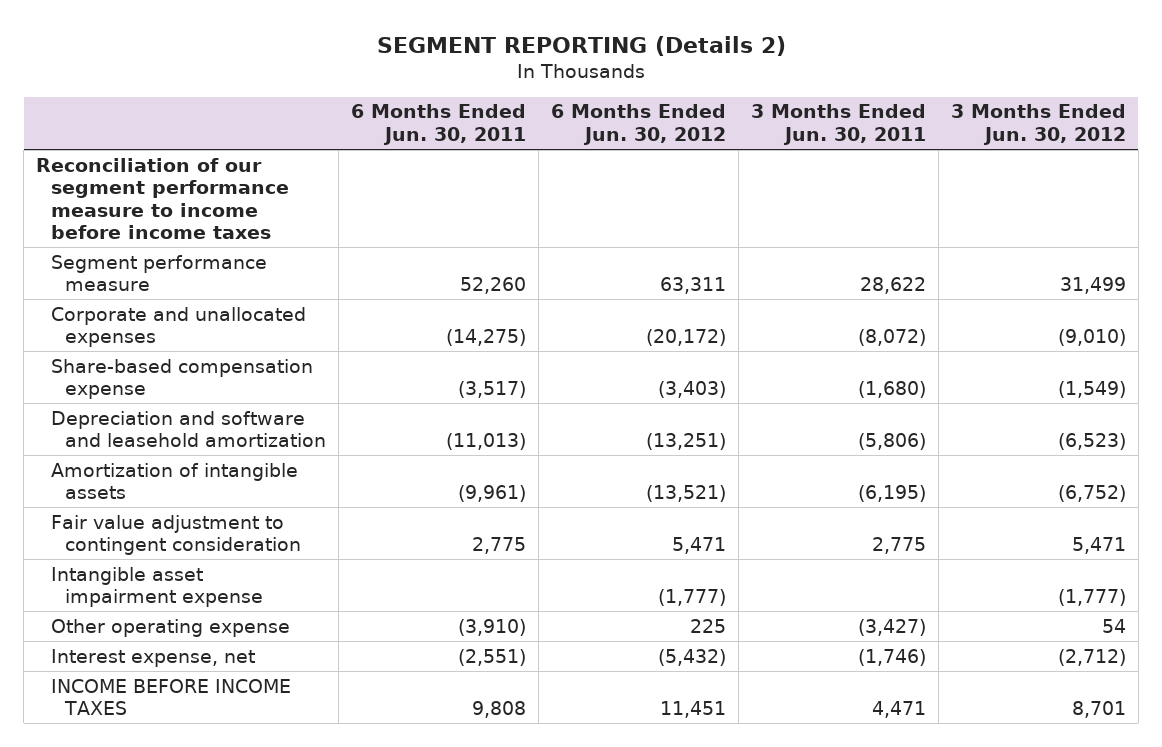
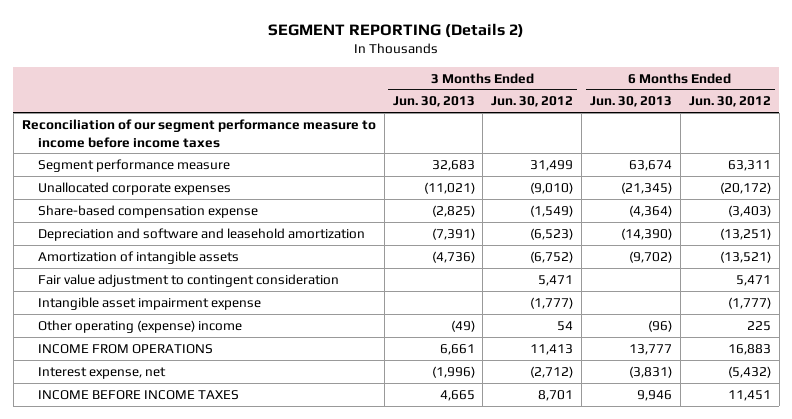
[351,104,527,145] 6 Months Ended Jun. 30, 2011 -> none
[750,104,926,145] 3 Months Ended Jun. 30, 2011 -> none
none -> [392,96,475,108] Jun. 30, 2013
none -> [589,96,672,108] Jun. 30, 2013
[50,306,306,348] Corporate and unallocated expenses -> [38,181,232,195] Unallocated corporate expenses
[50,618,290,637] Other operating expense -> [38,319,243,333] Other operating (expense) income
none -> [38,343,214,354] INCOME FROM OPERATIONS

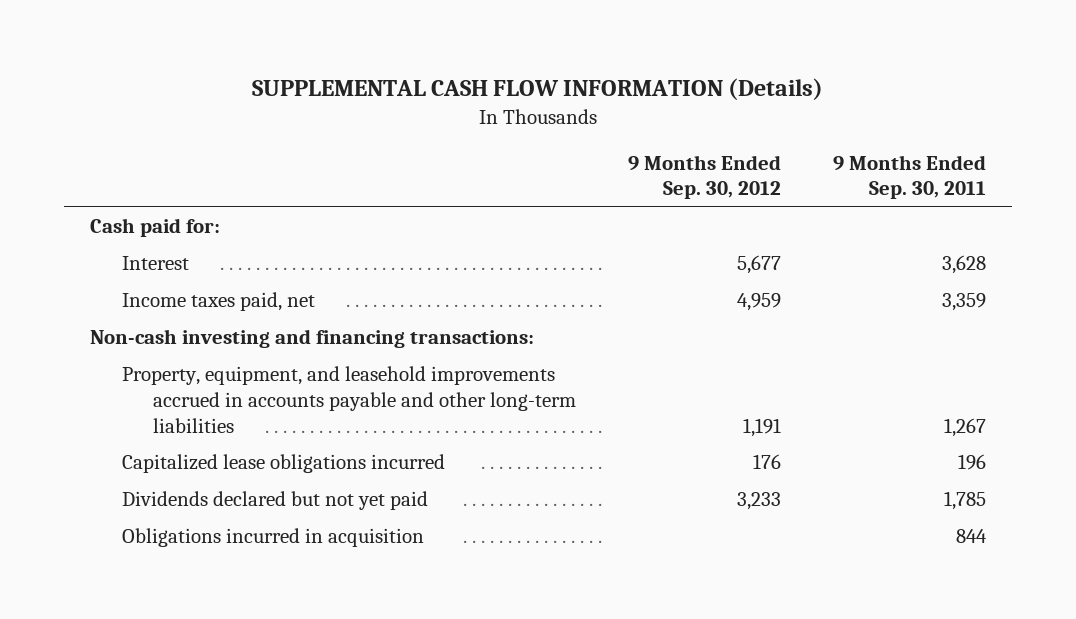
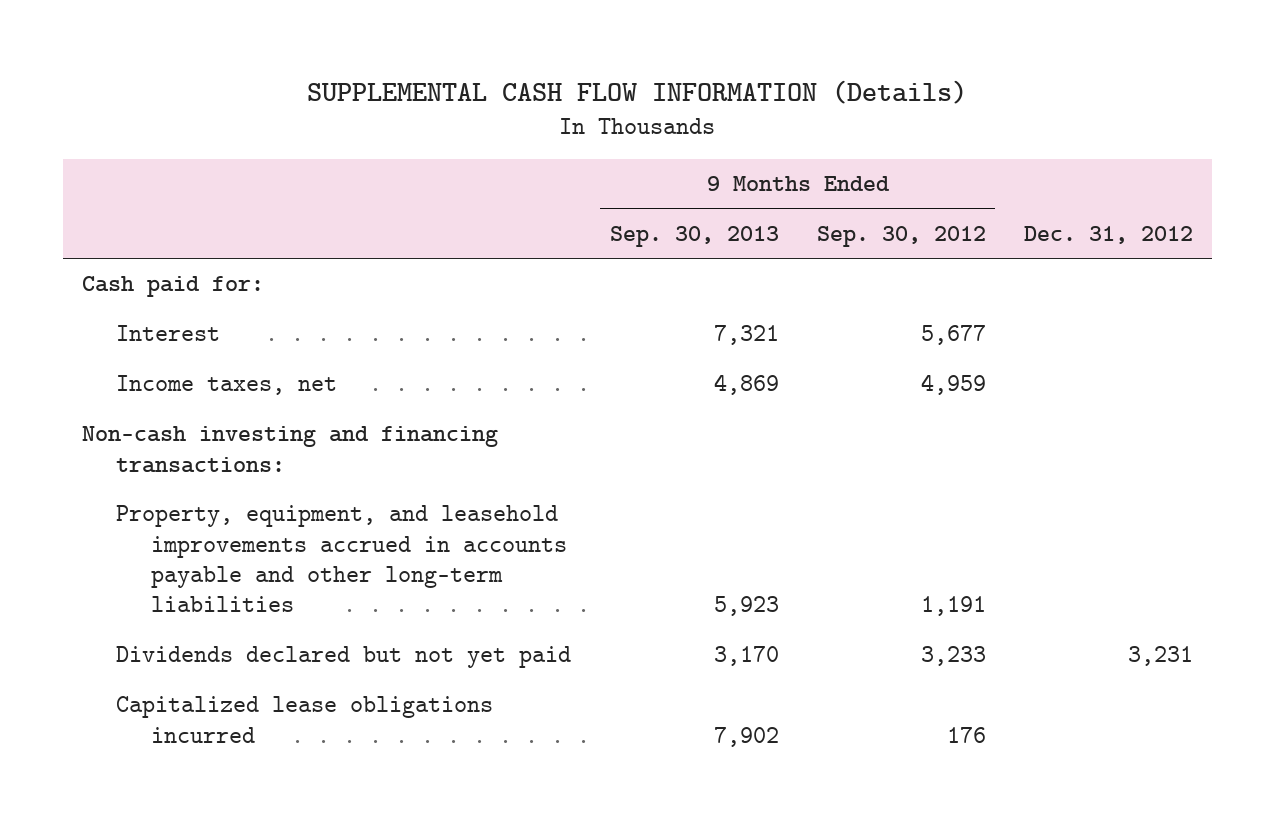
[832,154,986,200] 9 Months Ended Sep. 30, 2011 -> none
none -> [609,226,779,248] Sep. 30, 2013
none -> [1023,226,1193,245] Dec. 31, 2012
[121,292,315,312] Income taxes paid, net -> [116,375,338,396] Income taxes, net
[121,528,424,548] Obligations incurred in acquisition -> none
[121,454,445,474] Capitalized lease obligations incurred -> [116,696,494,743] Capitalized lease obligations incurred

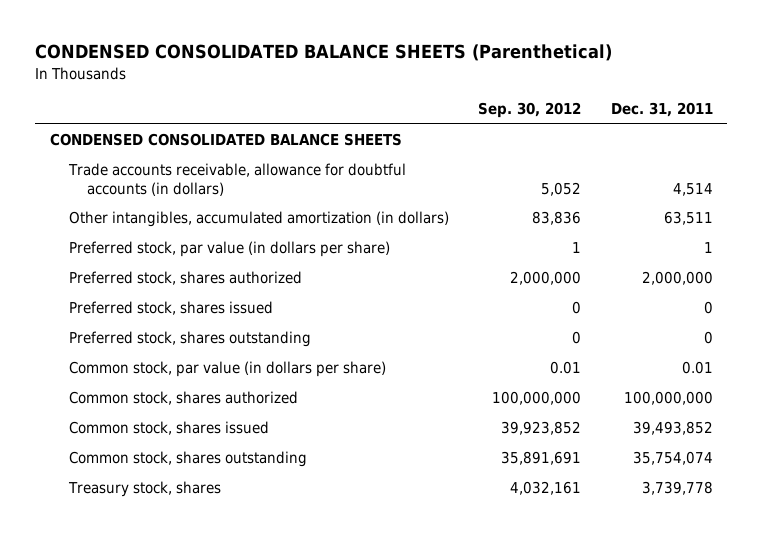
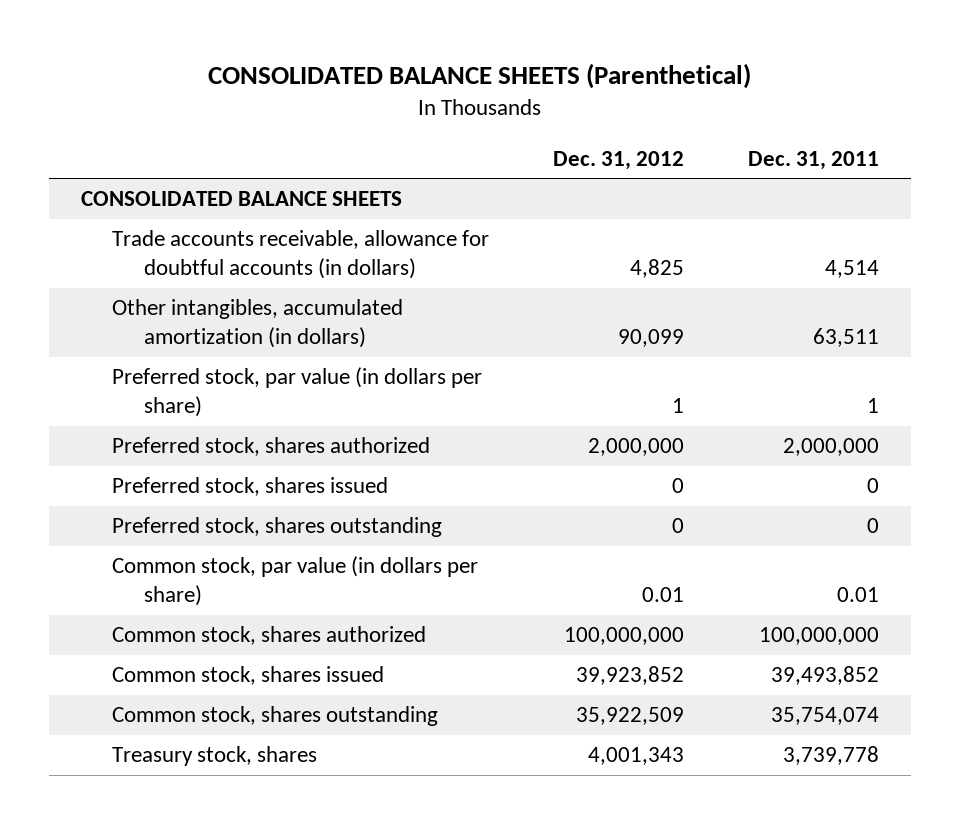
[34,44,612,62] CONDENSED CONSOLIDATED BALANCE SHEETS (Parenthetical) -> [208,63,752,90] CONSOLIDATED BALANCE SHEETS (Parenthetical)
[478,102,582,119] Sep. 30, 2012 -> none
none -> [553,150,685,170] Dec. 31, 2012
[49,133,402,147] CONDENSED CONSOLIDATED BALANCE SHEETS -> [80,191,402,207] CONSOLIDATED BALANCE SHEETS

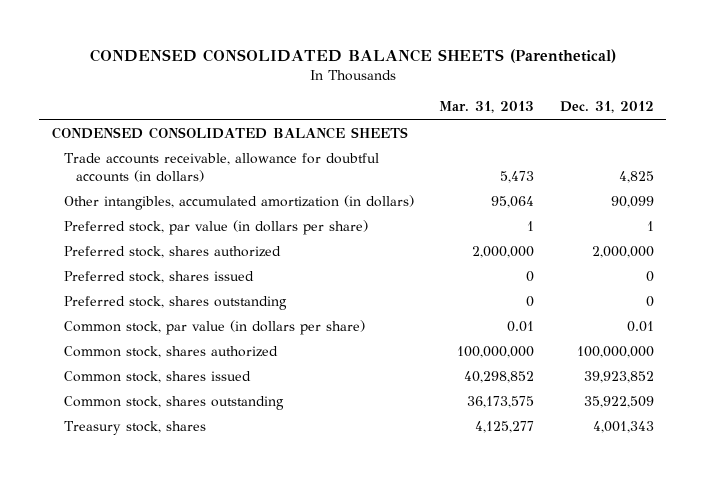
[208,63,752,90] CONSOLIDATED BALANCE SHEETS (Parenthetical) -> [89,48,616,63] CONDENSED CONSOLIDATED BALANCE SHEETS (Parenthetical)
[748,150,880,170] Dec. 31, 2011 -> none
none -> [439,101,535,114] Mar. 31, 2013
[80,191,402,207] CONSOLIDATED BALANCE SHEETS -> [51,126,408,139] CONDENSED CONSOLIDATED BALANCE SHEETS

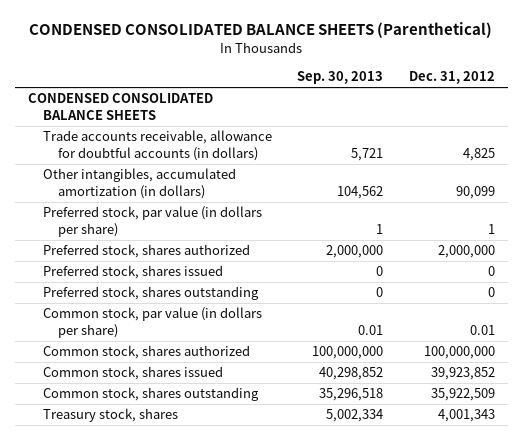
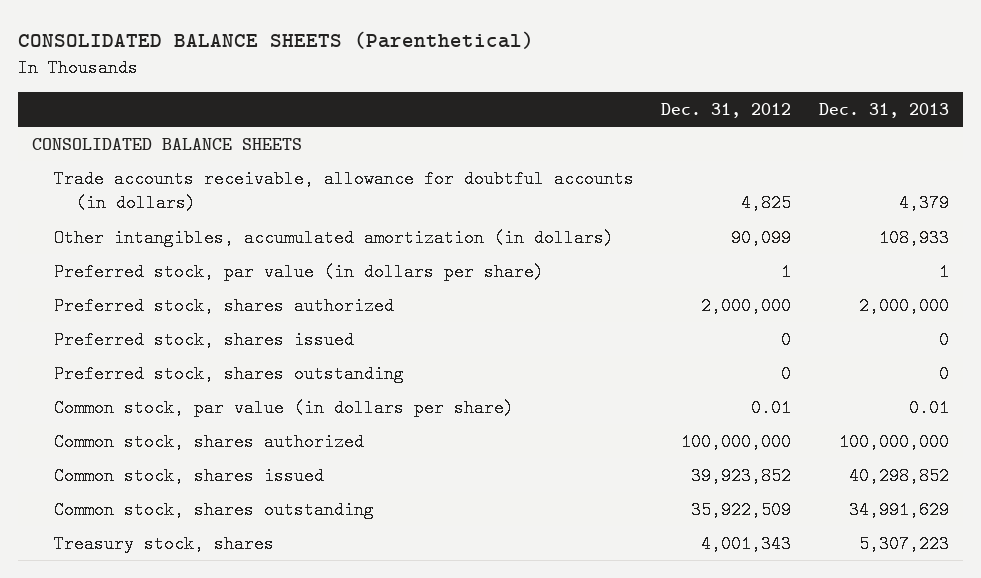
[29,22,493,39] CONDENSED CONSOLIDATED BALANCE SHEETS (Parenthetical) -> [17,31,534,50] CONSOLIDATED BALANCE SHEETS (Parenthetical)
[297,71,384,85] Sep. 30, 2013 -> none
none -> [818,102,949,118] Dec. 31, 2013
[27,93,213,120] CONDENSED CONSOLIDATED BALANCE SHEETS -> [31,137,302,150] CONSOLIDATED BALANCE SHEETS

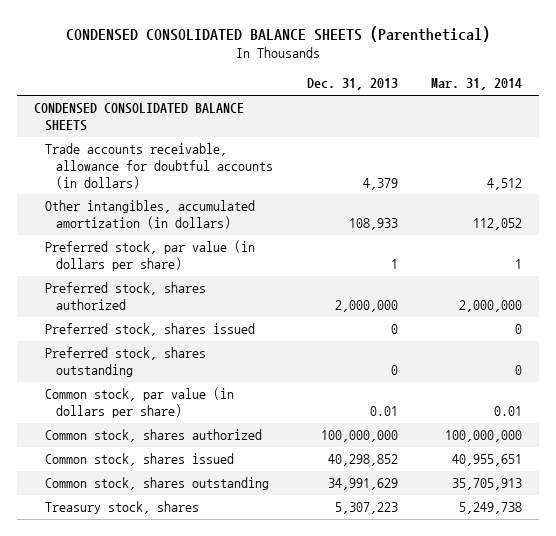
[17,31,534,50] CONSOLIDATED BALANCE SHEETS (Parenthetical) -> [66,25,491,42] CONDENSED CONSOLIDATED BALANCE SHEETS (Parenthetical)
[661,102,792,118] Dec. 31, 2012 -> none
none -> [431,78,523,91] Mar. 31, 2014
[31,137,302,150] CONSOLIDATED BALANCE SHEETS -> [34,103,245,132] CONDENSED CONSOLIDATED BALANCE SHEETS

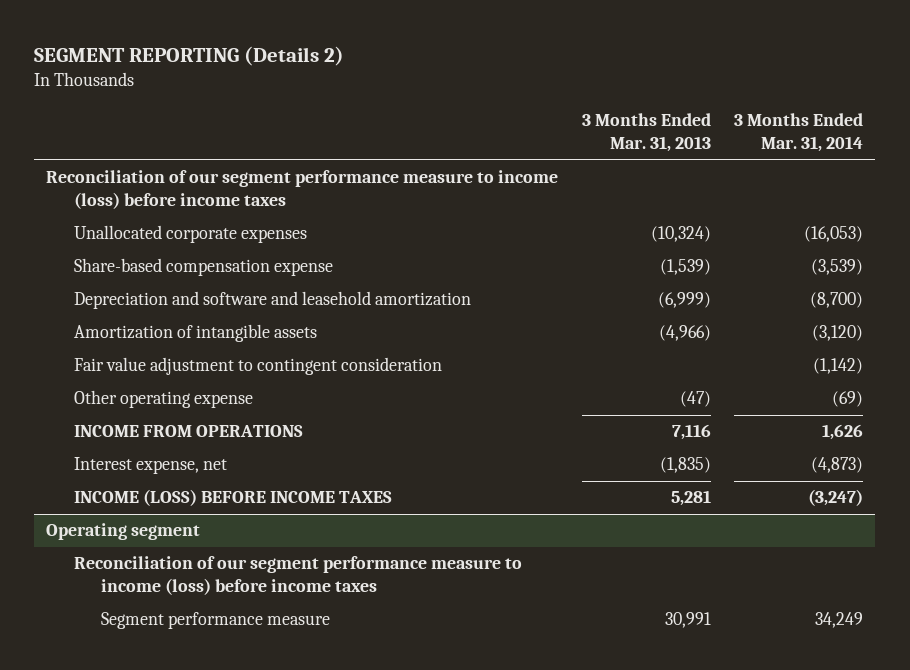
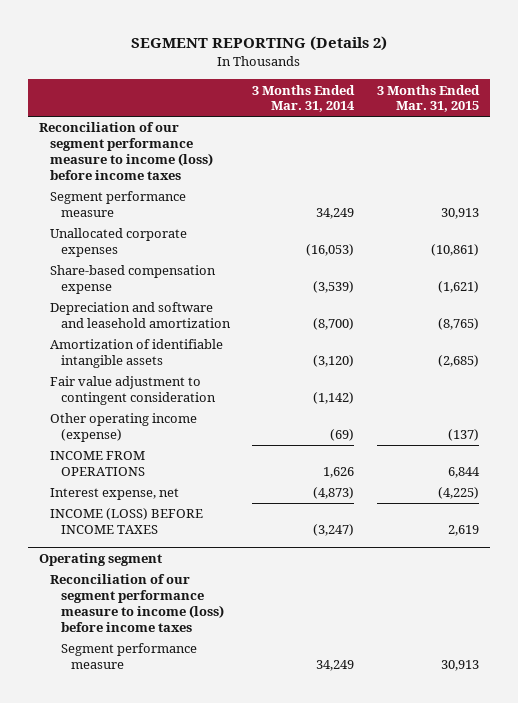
[581,113,711,153] 3 Months Ended Mar. 31, 2013 -> none
none -> [376,84,480,113] 3 Months Ended Mar. 31, 2015
none -> [50,191,187,218] Segment performance measure
[73,324,317,343] Amortization of intangible assets -> [50,339,224,369] Amortization of identifiable intangible assets
[73,390,253,409] Other operating expense -> [50,413,198,443] Other operating income (expense)

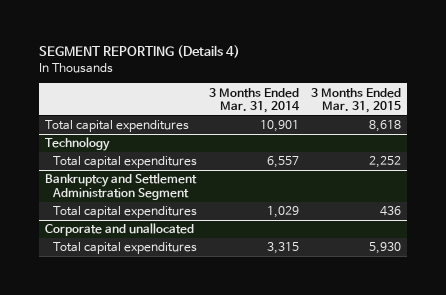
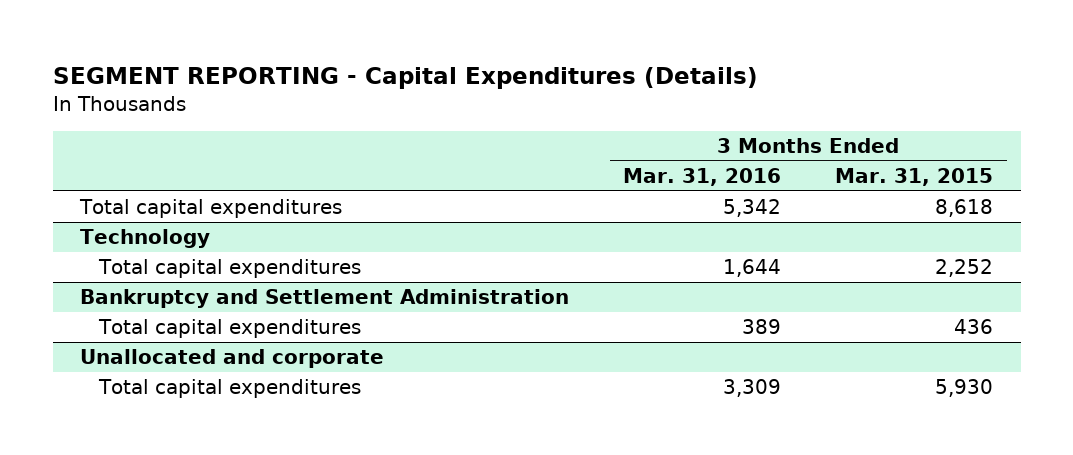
[38,45,240,59] SEGMENT REPORTING (Details 4) -> [52,66,758,89] SEGMENT REPORTING - Capital Expenditures (Details)
[209,87,301,113] 3 Months Ended Mar. 31, 2014 -> none
none -> [623,168,782,187] Mar. 31, 2016
[44,173,197,200] Bankruptcy and Settlement Administration Segment -> [79,289,569,309] Bankruptcy and Settlement Administration
[44,223,194,237] Corporate and unallocated -> [79,349,384,369] Unallocated and corporate

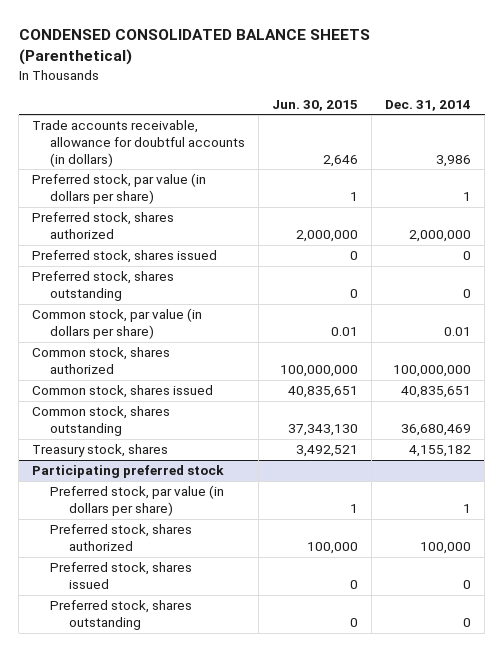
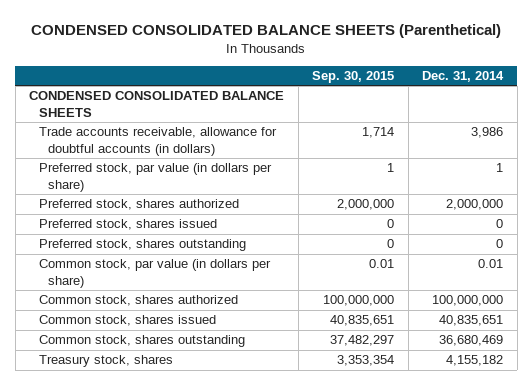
[272,99,359,111] Jun. 30, 2015 -> none
none -> [312,70,395,83] Sep. 30, 2015
none -> [29,91,285,117] CONDENSED CONSOLIDATED BALANCE SHEETS
[32,465,225,479] Participating preferred stock -> none
[50,485,225,517] Preferred stock, par value (in dollars per share) -> none
[50,524,193,552] Preferred stock, shares authorized -> none
[50,562,193,590] Preferred stock, shares issued -> none
[50,600,193,631] Preferred stock, shares outstanding -> none

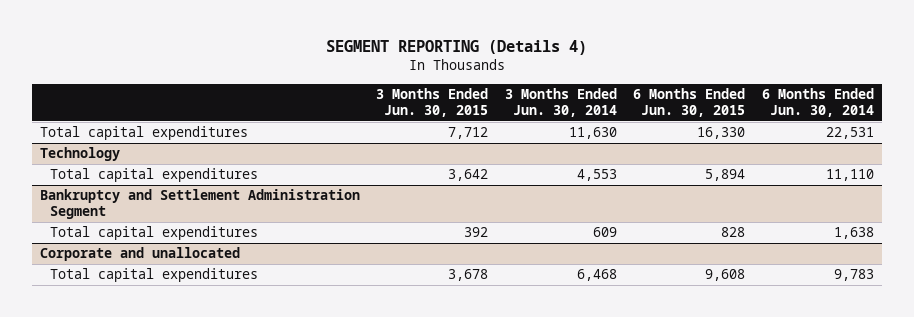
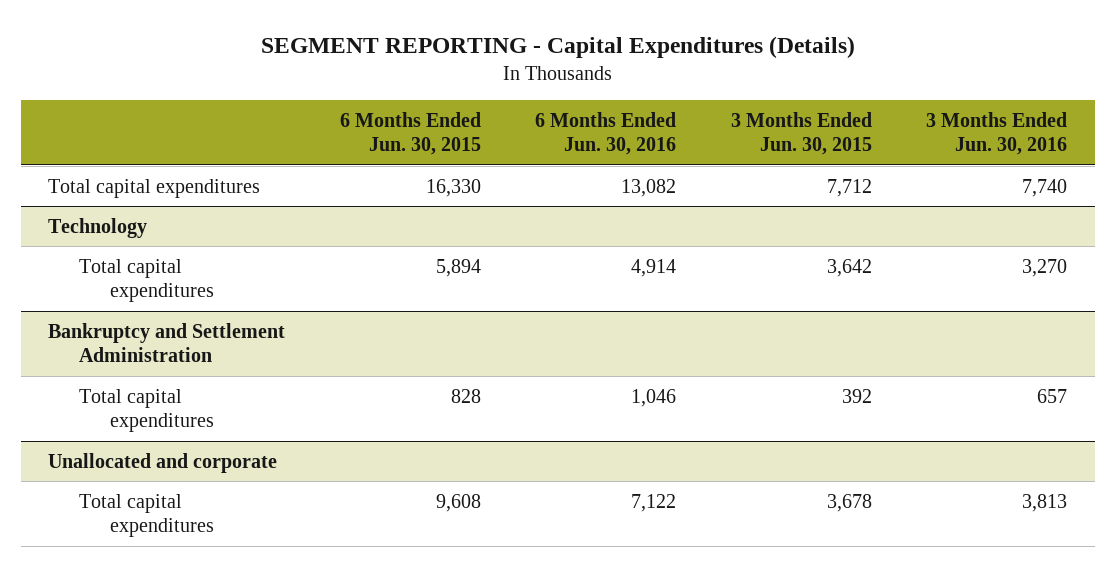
[325,40,587,56] SEGMENT REPORTING (Details 4) -> [260,35,855,58] SEGMENT REPORTING - Capital Expenditures (Details)
[504,88,617,117] 3 Months Ended Jun. 30, 2014 -> none
[761,88,874,117] 6 Months Ended Jun. 30, 2014 -> none
none -> [535,111,677,156] 6 Months Ended Jun. 30, 2016
none -> [926,111,1068,156] 3 Months Ended Jun. 30, 2016
[40,189,361,220] Bankruptcy and Settlement Administration Segment -> [48,322,286,363] Bankruptcy and Settlement Administration
[40,247,241,262] Corporate and unallocated -> [48,452,278,473] Unallocated and corporate

